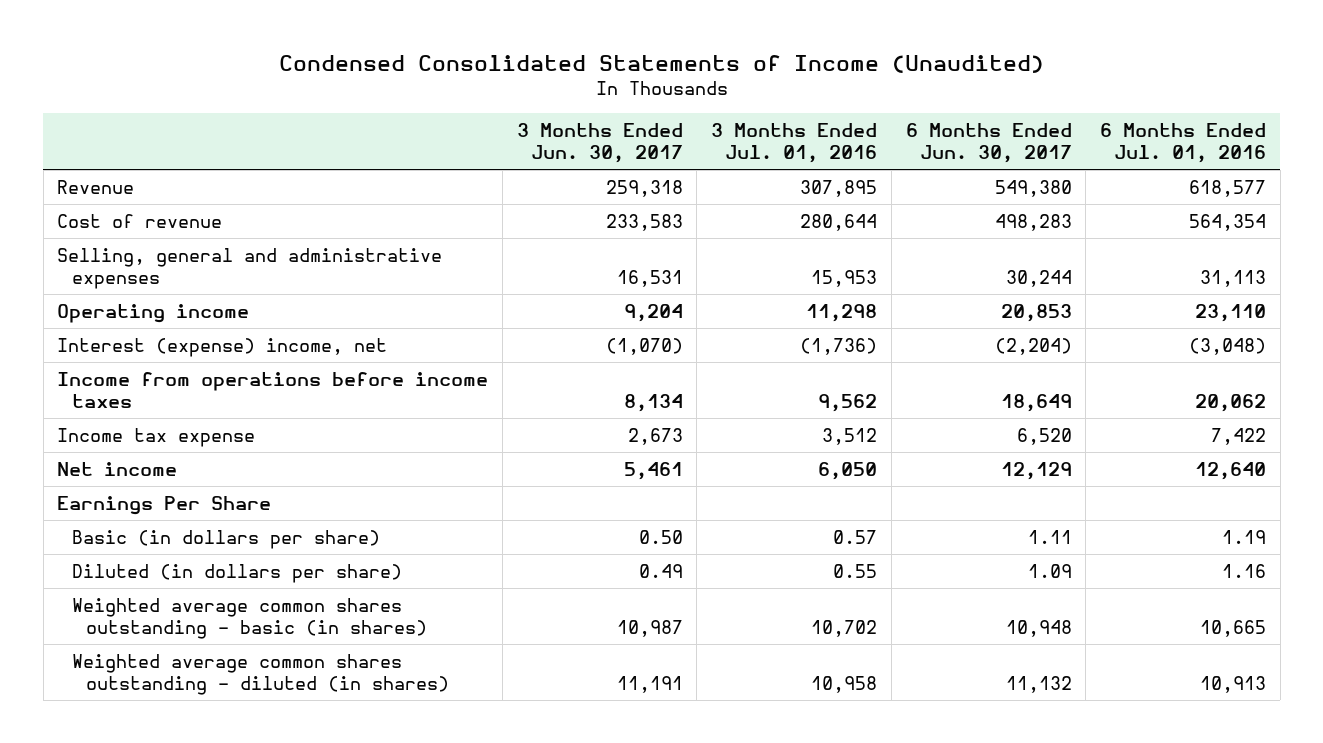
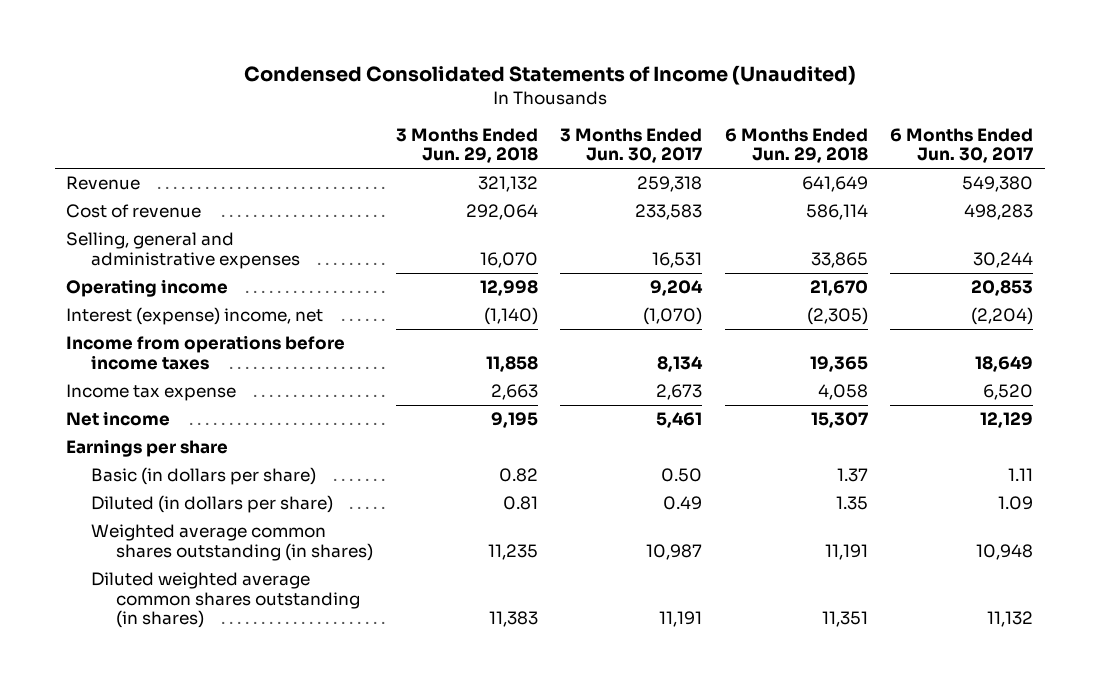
[711,123,878,164] 3 Months Ended Jul. 01, 2016 -> none
[1099,123,1266,164] 6 Months Ended Jul. 01, 2016 -> none
none -> [395,127,538,164] 3 Months Ended Jun. 29, 2018
none -> [724,127,868,164] 6 Months Ended Jun. 29, 2018
[57,495,272,515] Earnings Per Share -> [66,439,229,458] Earnings per share
[71,597,428,640] Weighted average common shares outstanding - basic (in shares) -> [91,524,374,561] Weighted average common shares outstanding (in shares)
[71,653,450,696] Weighted average common shares outstanding - diluted (in shares) -> [91,572,361,629] Diluted weighted average common shares outstanding (in shares)

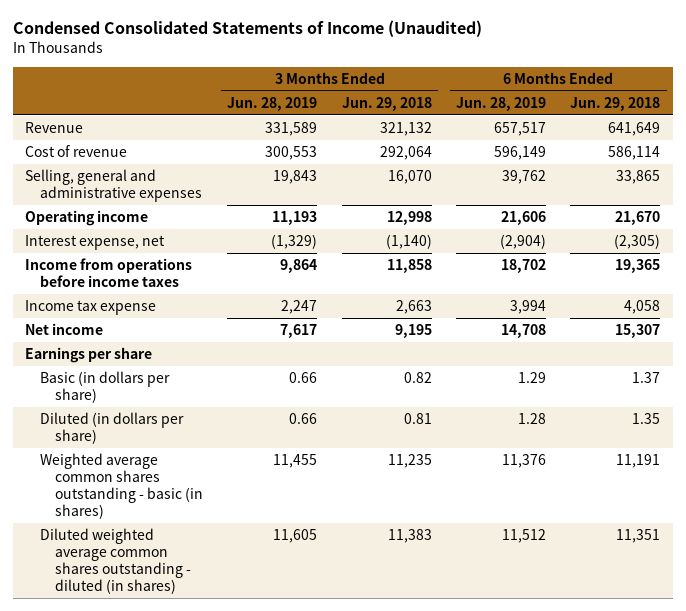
[560,127,703,164] 3 Months Ended Jun. 30, 2017 -> none
[890,127,1034,164] 6 Months Ended Jun. 30, 2017 -> none
none -> [227,96,318,111] Jun. 28, 2019
none -> [456,96,547,111] Jun. 28, 2019
[66,307,324,326] Interest (expense) income, net -> [25,235,166,251] Interest expense, net
[91,524,374,561] Weighted average common shares outstanding (in shares) -> [40,453,204,519] Weighted average common shares outstanding - basic (in shares)
[91,572,361,629] Diluted weighted average common shares outstanding (in shares) -> [40,528,192,594] Diluted weighted average common shares outstanding - diluted (in shares)

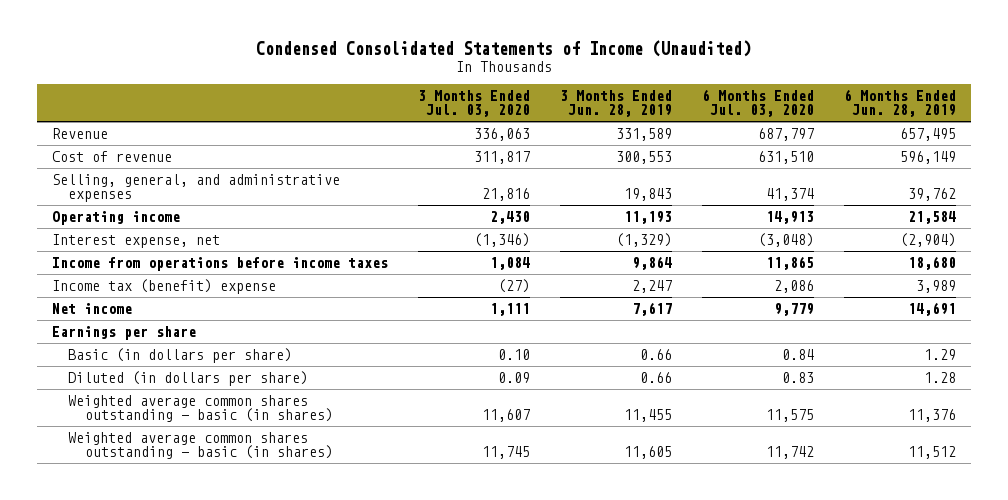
[341,96,432,111] Jun. 29, 2018 -> none
[570,96,661,111] Jun. 29, 2018 -> none
none -> [417,90,530,118] 3 Months Ended Jul. 03, 2020
none -> [702,89,815,118] 6 Months Ended Jul. 03, 2020
[494,122,547,137] 657,517 -> [900,128,957,142] 657,495
[25,169,203,202] Selling, general and administrative expenses -> [51,174,340,203] Selling, general, and administrative expenses
[501,211,547,226] 21,606 -> [908,211,957,225] 21,584
[501,259,547,274] 18,702 -> [908,256,957,271] 18,680
[25,300,157,316] Income tax expense -> [51,279,276,295] Income tax (benefit) expense
[510,300,547,315] 3,994 -> [916,280,957,294] 3,989
[501,324,547,339] 14,708 -> [908,302,957,317] 14,691
[40,528,192,594] Diluted weighted average common shares outstanding - diluted (in shares) -> [68,432,333,460] Weighted average common shares outstanding - basic (in shares)

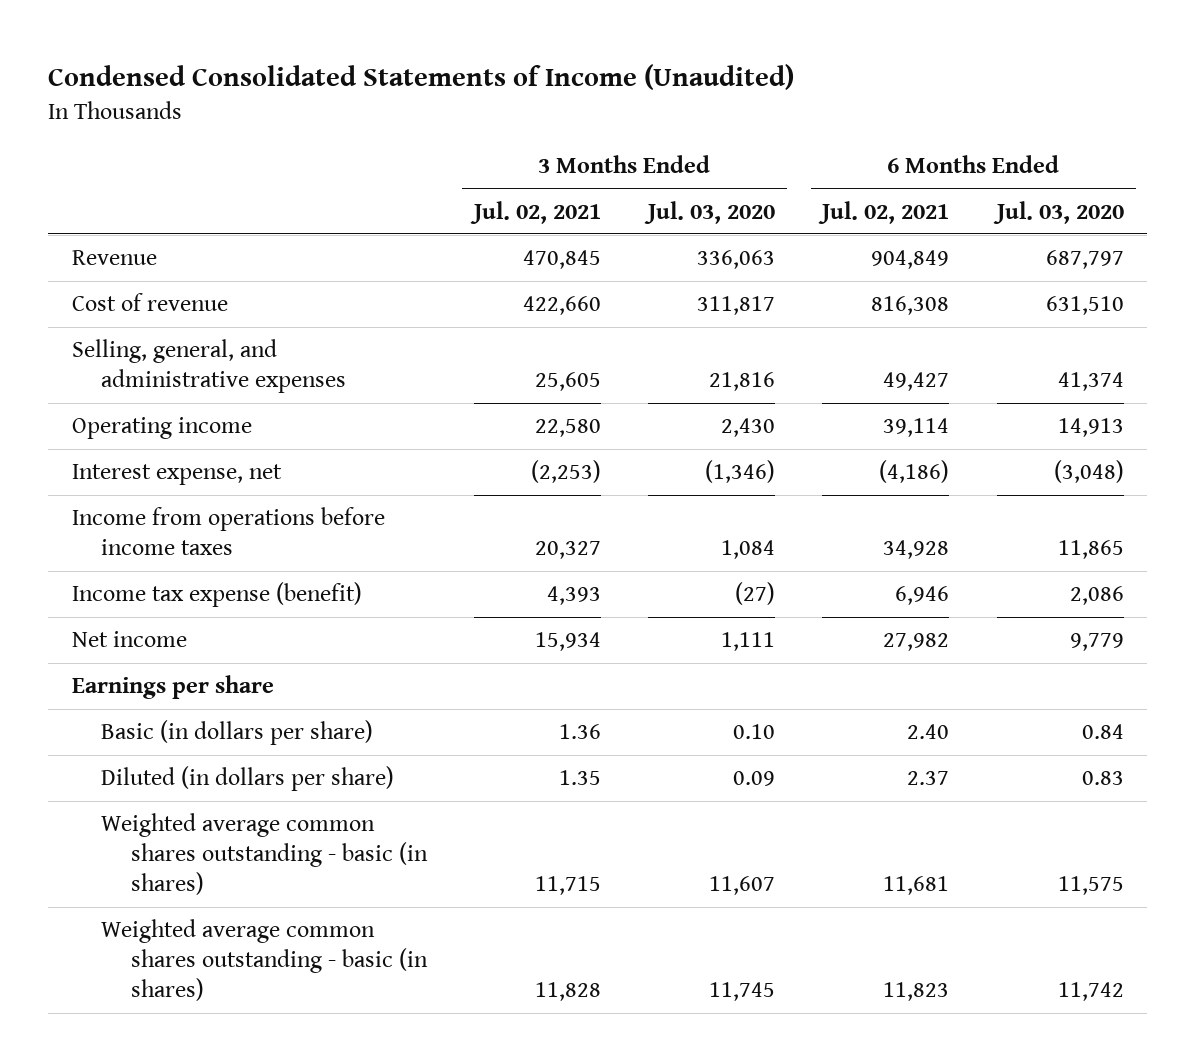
[559,90,672,118] 3 Months Ended Jun. 28, 2019 -> none
[844,89,957,118] 6 Months Ended Jun. 28, 2019 -> none
none -> [469,200,601,224] Jul. 02, 2021
none -> [818,200,950,224] Jul. 02, 2021
[51,279,276,295] Income tax (benefit) expense -> [72,582,363,608] Income tax expense (benefit)

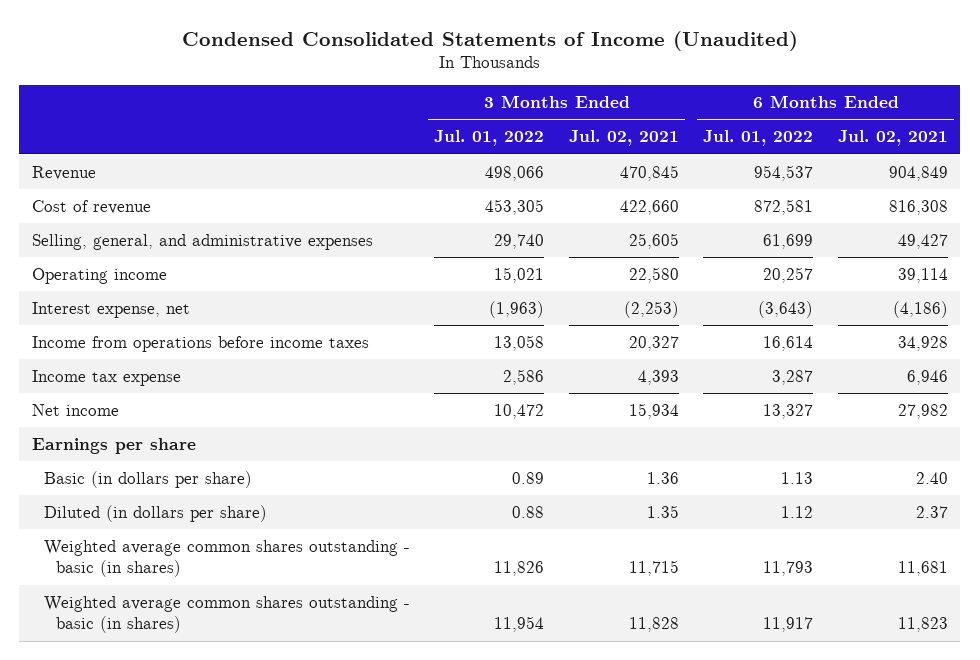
[644,200,776,224] Jul. 03, 2020 -> none
[992,200,1124,224] Jul. 03, 2020 -> none
none -> [434,130,545,147] Jul. 01, 2022
none -> [703,130,814,147] Jul. 01, 2022
[72,582,363,608] Income tax expense (benefit) -> [31,369,181,386] Income tax expense

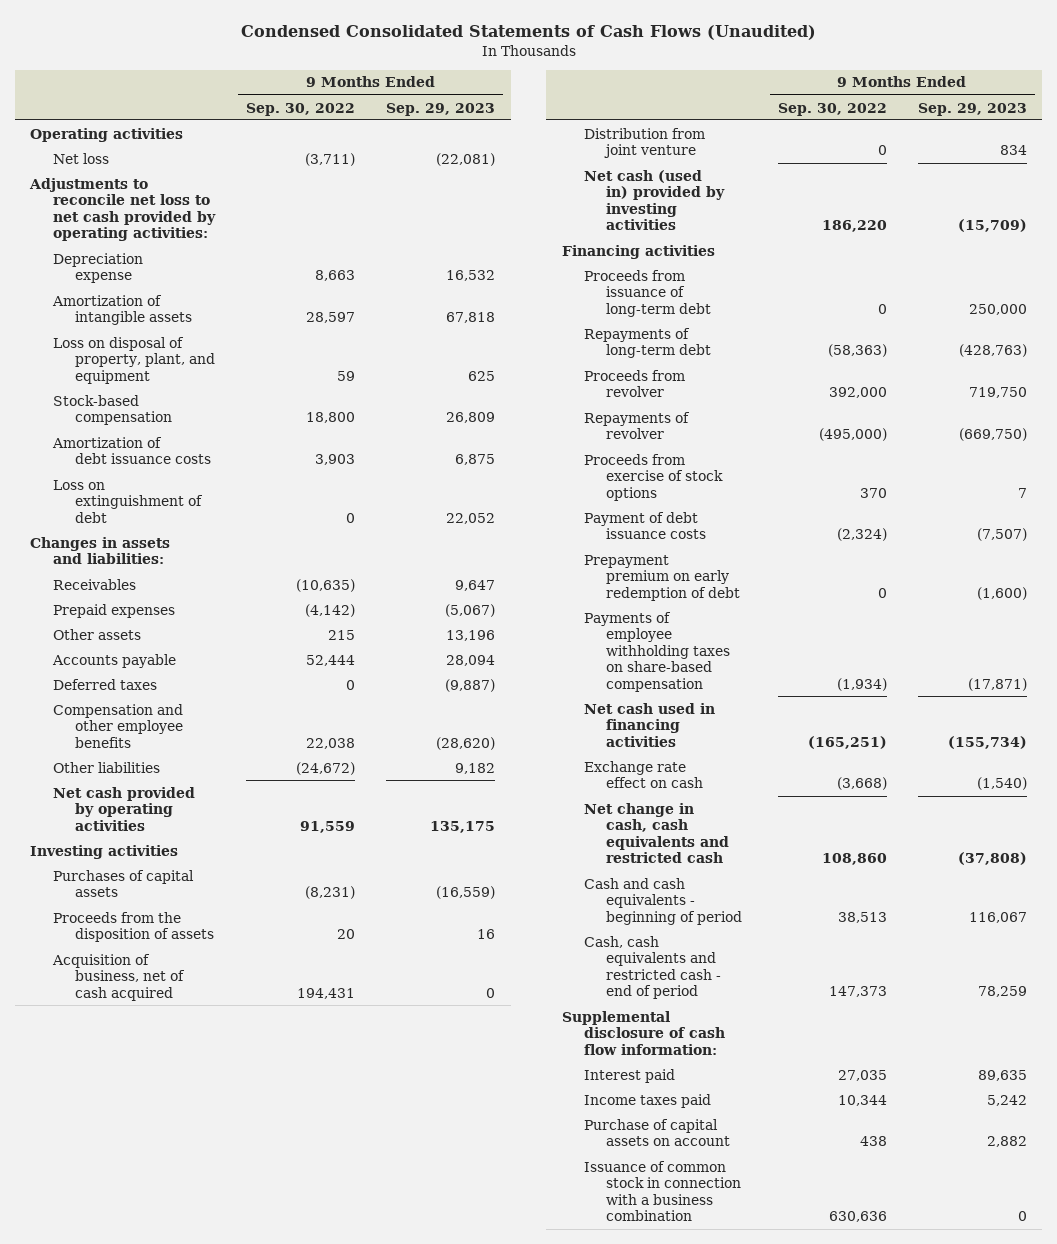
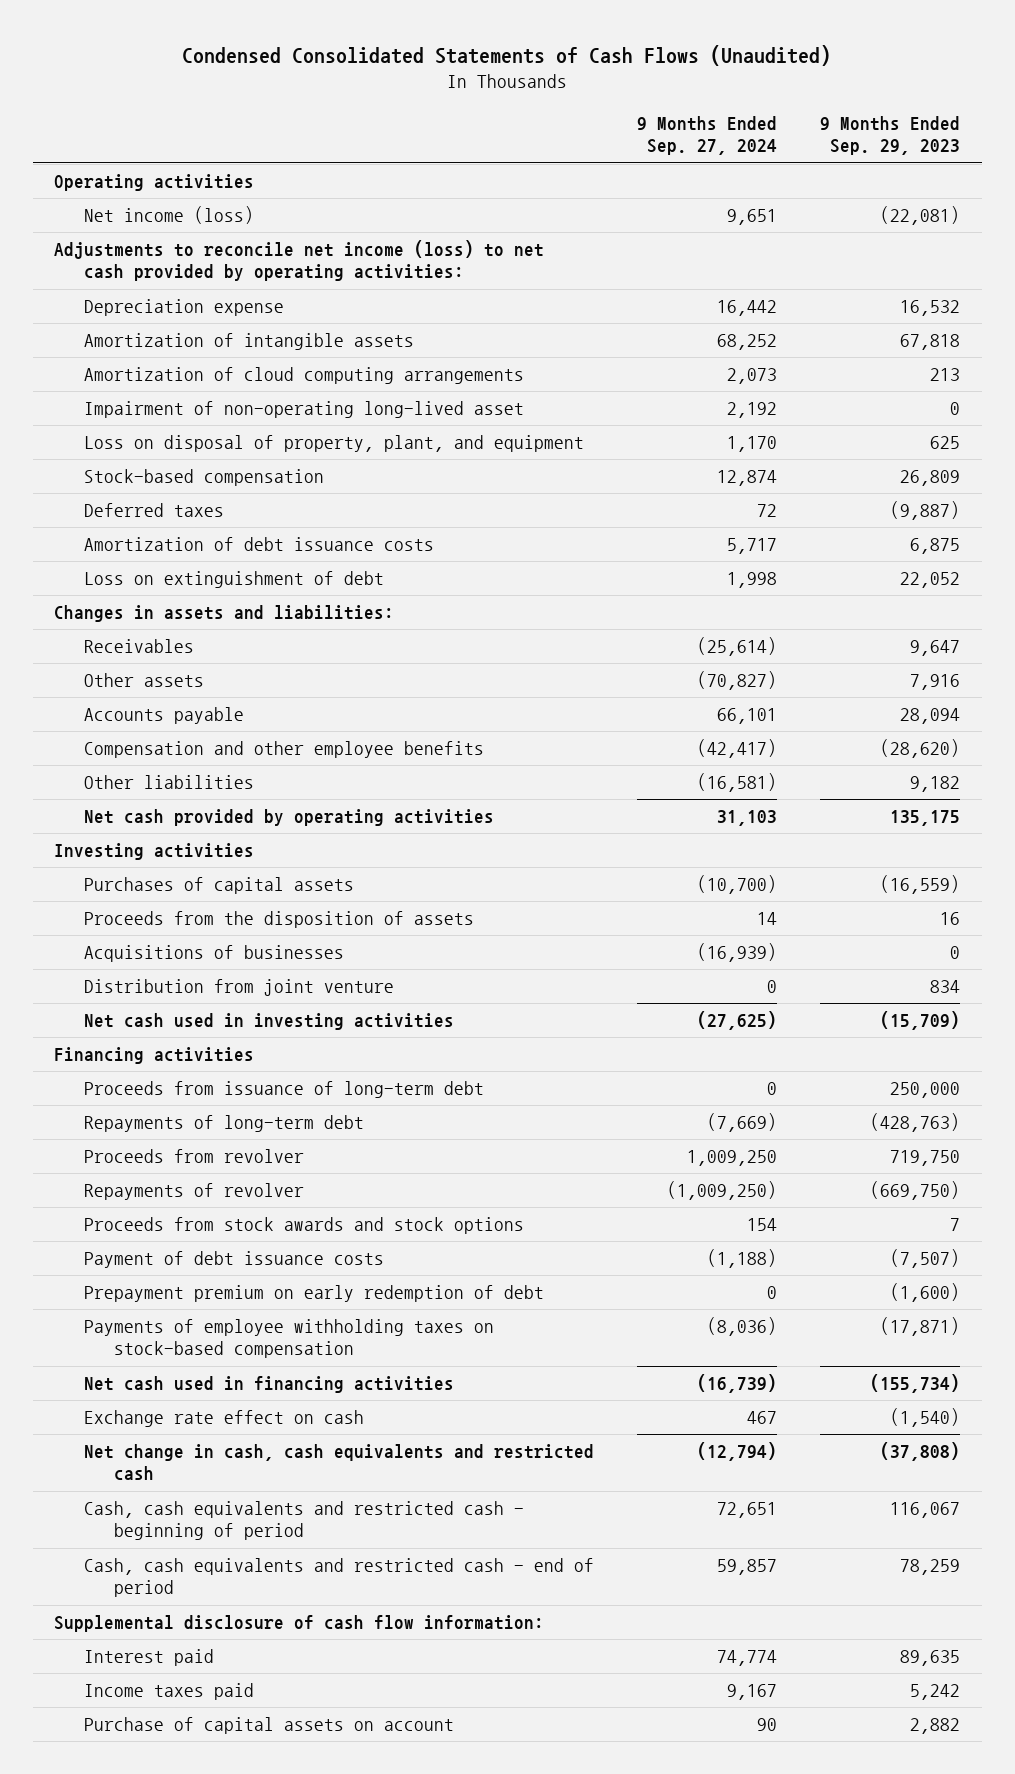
[246,102,356,116] Sep. 30, 2022 -> none
none -> [637,116,778,156] 9 Months Ended Sep. 27, 2024
[52,152,109,164] Net loss -> [84,206,255,225] Net income (loss)
[29,177,216,242] Adjustments to reconcile net loss to net cash provided by operating activities: -> [54,240,545,282] Adjustments to reconcile net income (loss) to net cash provided by operating activities:
none -> [84,367,525,385] Amortization of cloud computing arrangements
none -> [84,401,525,419] Impairment of non-operating long-lived asset
[52,678,157,690] Deferred taxes -> [84,503,225,518] Deferred taxes
[52,603,175,618] Prepaid expenses -> none
[446,629,496,641] 13,196 -> [910,674,961,691] 7,916
[51,953,186,1001] Acquisition of business, net of cash acquired -> [84,945,345,963] Acquisitions of businesses
[584,169,726,231] Net cash (used in) provided by investing activities -> [84,1013,455,1031] Net cash used in investing activities
[584,453,724,501] Proceeds from exercise of stock options -> [84,1217,525,1235] Proceeds from stock awards and stock options
[584,611,731,692] Payments of employee withholding taxes on share-based compensation -> [84,1319,495,1359] Payments of employee withholding taxes on stock-based compensation
[584,877,743,925] Cash and cash equivalents - beginning of period -> [84,1501,525,1541] Cash, cash equivalents and restricted cash - beginning of period
[584,1160,742,1222] Issuance of common stock in connection with a business combination -> none

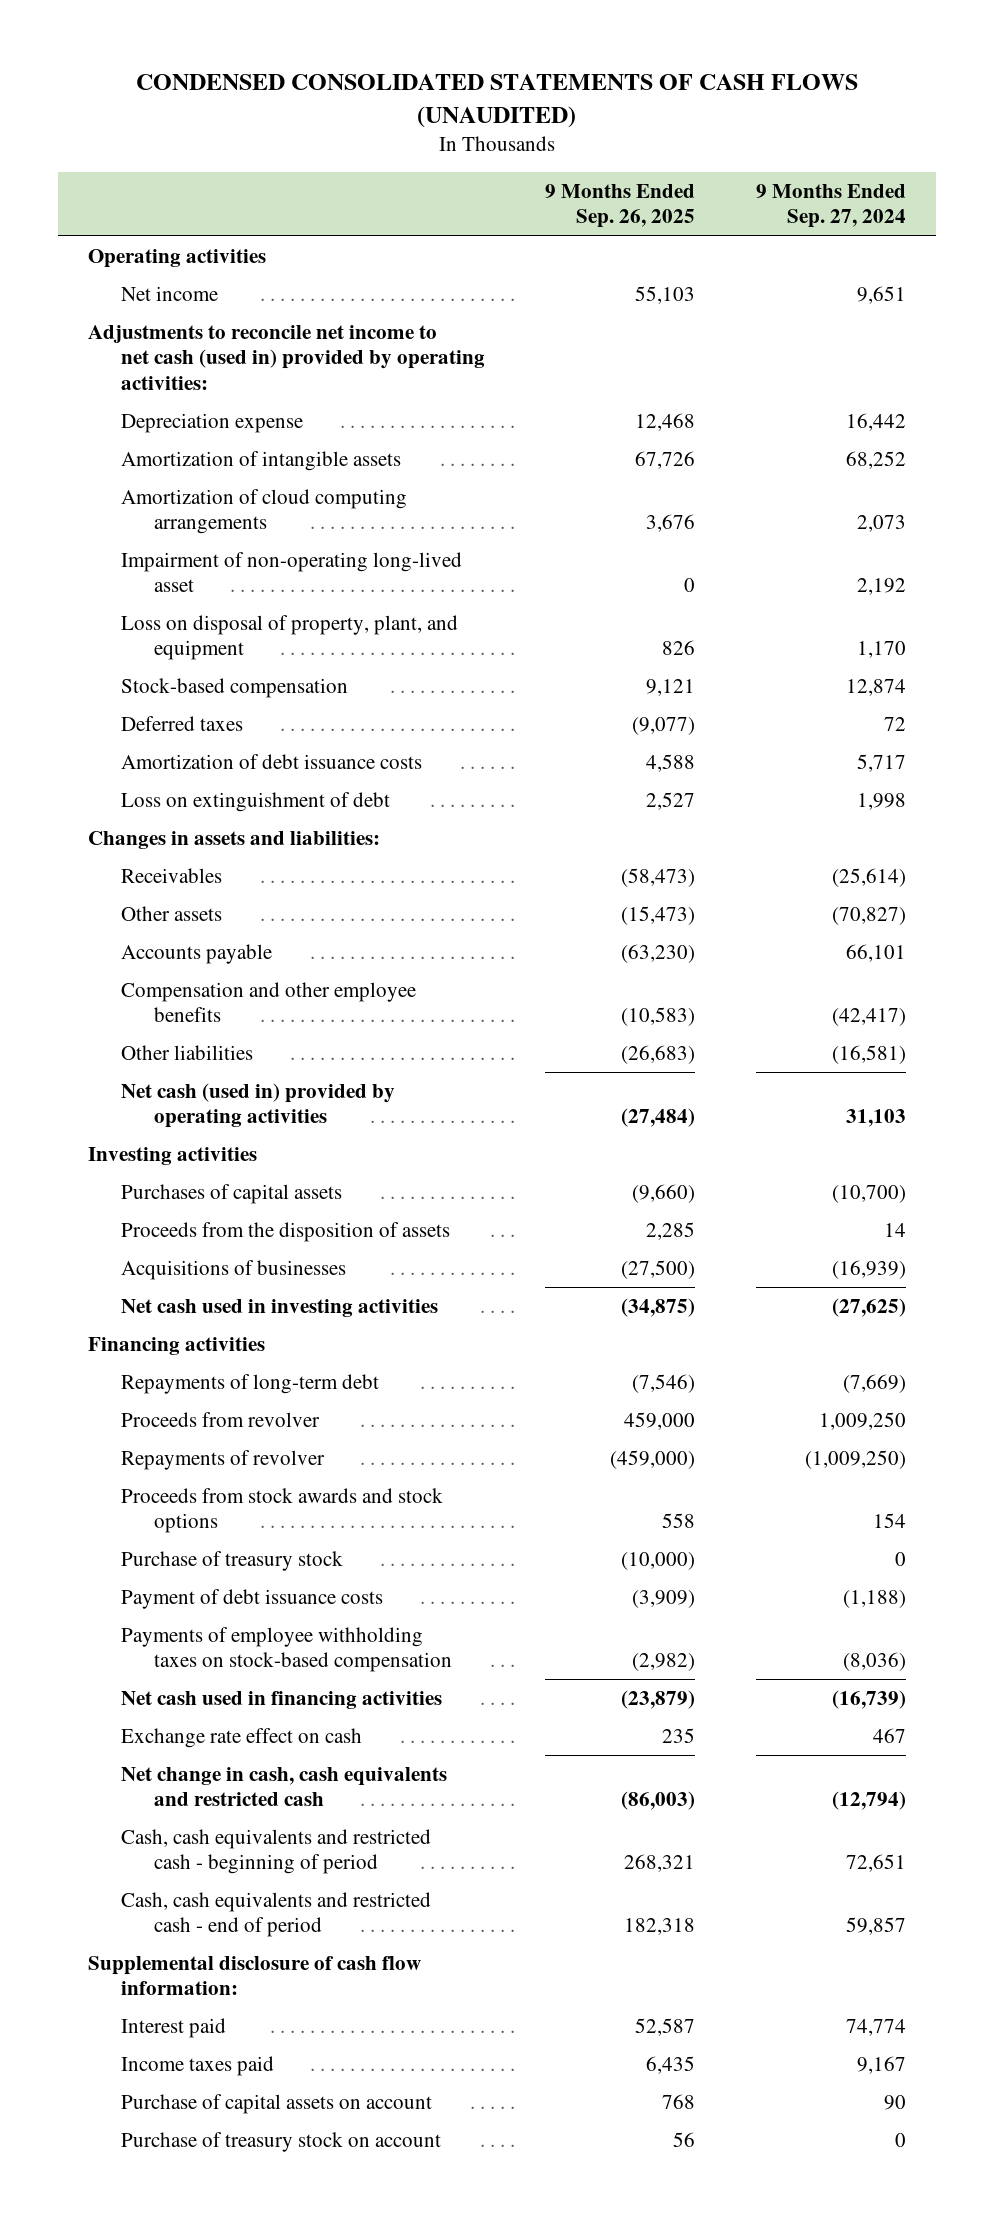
[182,45,832,67] Condensed Consolidated Statements of Cash Flows (Unaudited) -> [135,74,858,128] CONDENSED CONSOLIDATED STATEMENTS OF CASH FLOWS (UNAUDITED)
[820,116,961,156] 9 Months Ended Sep. 29, 2023 -> none
none -> [545,184,696,229] 9 Months Ended Sep. 26, 2025
[84,206,255,225] Net income (loss) -> [120,285,218,301] Net income
[54,240,545,282] Adjustments to reconcile net income (loss) to net cash provided by operating activities: -> [87,324,485,390] Adjustments to reconcile net income to net cash (used in) provided by operating activities:
[84,809,495,827] Net cash provided by operating activities -> [120,1082,395,1129] Net cash (used in) provided by operating activities
[84,979,395,997] Distribution from joint venture -> none
[84,1081,485,1099] Proceeds from issuance of long-term debt -> none
none -> [120,1550,343,1571] Purchase of treasury stock
[84,1285,545,1303] Prepayment premium on early redemption of debt -> none
none -> [120,2131,441,2152] Purchase of treasury stock on account

